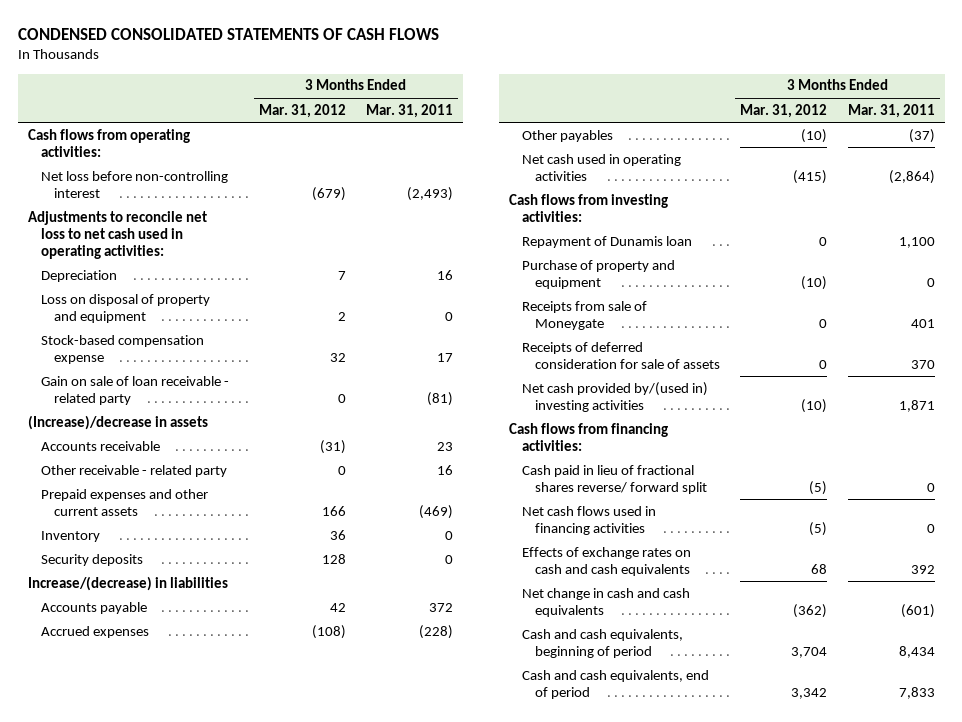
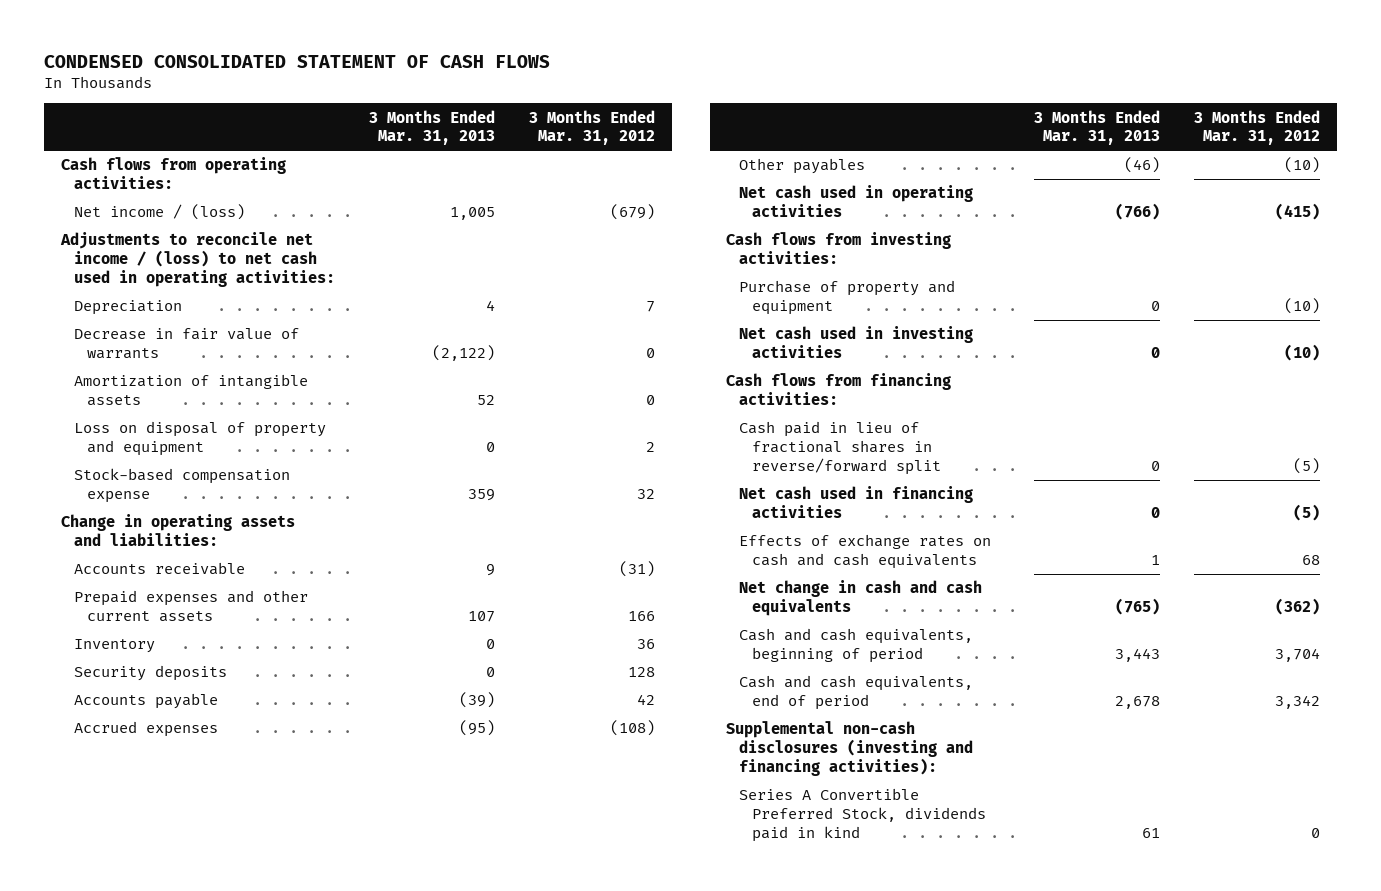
[17,27,439,40] CONDENSED CONSOLIDATED STATEMENTS OF CASH FLOWS -> [44,54,551,68] CONDENSED CONSOLIDATED STATEMENT OF CASH FLOWS
[366,103,454,118] Mar. 31, 2011 -> none
none -> [369,109,496,146] 3 Months Ended Mar. 31, 2013
[40,170,228,198] Net loss before non-controlling interest -> [74,204,246,221] Net income / (loss)
[27,210,207,259] Adjustments to reconcile net loss to net cash used in operating activities: -> [60,232,336,287] Adjustments to reconcile net income / (loss) to net cash used in operating activities:
none -> [74,328,300,360] Decrease in fair value of warrants
none -> [74,374,309,407] Amortization of intangible assets
[40,375,229,405] Gain on sale of loan receivable - related party -> none
[27,414,208,430] (Increase)/decrease in assets -> [61,514,296,547] Change in operating assets and liabilities:
[40,464,227,477] Other receivable - related party -> none
[27,575,228,591] Increase/(decrease) in liabilities -> none
[522,235,693,248] Repayment of Dunamis loan -> none
[522,300,648,330] Receipts from sale of Moneygate -> none
[522,341,721,369] Receipts of deferred consideration for sale of assets -> none
[522,381,709,412] Net cash provided by/(used in) investing activities -> [739,326,974,359] Net cash used in investing activities
[522,464,708,494] Cash paid in lieu of fractional shares reverse/ forward split -> [739,421,942,475] Cash paid in lieu of fractional shares in reverse/forward split
[522,505,657,535] Net cash flows used in financing activities -> [739,486,974,519] Net cash used in financing activities
none -> [726,721,974,776] Supplemental non-cash disclosures (investing and financing activities):
none -> [739,788,987,842] Series A Convertible Preferred Stock, dividends paid in kind

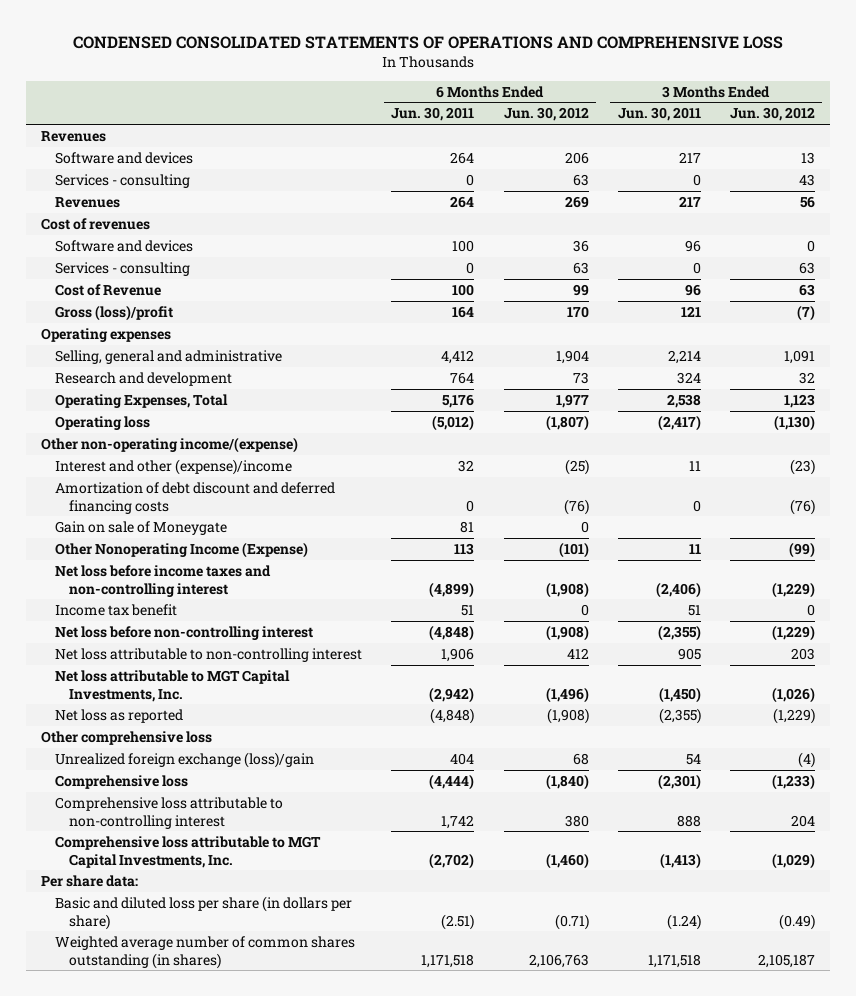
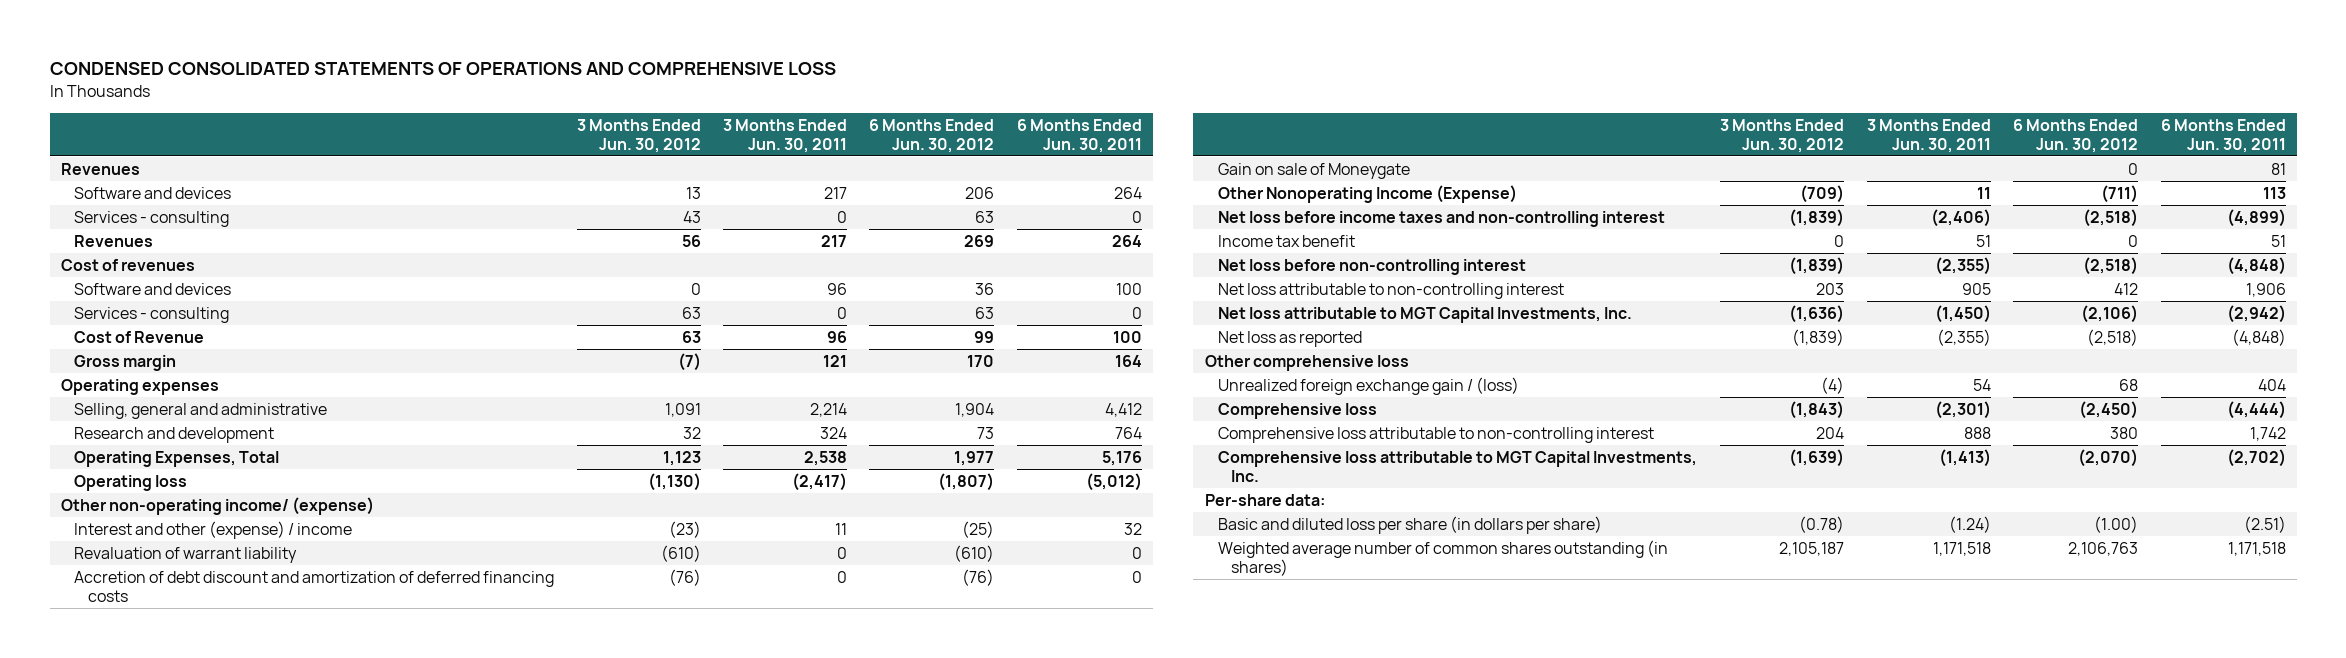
[55,304,174,321] Gross (loss)/profit -> [74,354,177,371] Gross margin
[40,436,298,453] Other non-operating income/(expense) -> [60,496,374,515] Other non-operating income/ (expense)
[55,458,293,475] Interest and other (expense)/income -> [74,520,353,539] Interest and other (expense) / income
none -> [74,546,298,563] Revaluation of warrant liability
[55,481,336,514] Amortization of debt discount and deferred financing costs -> [74,570,555,602] Accretion of debt discount and amortization of deferred financing costs
[558,541,589,558] (101) -> [2101,184,2139,203] (711)
[789,541,816,558] (99) -> [1800,184,1845,203] (709)
[545,581,589,598] (1,908) -> [2083,208,2139,227] (2,518)
[772,581,816,598] (1,229) -> [1789,208,1845,227] (1,839)
[545,624,589,641] (1,908) -> [2083,256,2139,275] (2,518)
[772,624,816,641] (1,229) -> [1789,256,1845,275] (1,839)
[545,686,589,703] (1,496) -> [2081,304,2139,323] (2,106)
[772,686,816,703] (1,026) -> [1789,304,1845,323] (1,636)
[546,707,589,724] (1,908) -> [2087,328,2139,346] (2,518)
[773,707,816,724] (1,229) -> [1792,328,1845,346] (1,839)
[55,751,315,768] Unrealized foreign exchange (loss)/gain -> [1217,376,1519,395] Unrealized foreign exchange gain / (loss)
[545,773,589,790] (1,840) -> [2079,400,2139,419] (2,450)
[772,773,816,790] (1,233) -> [1789,400,1845,419] (1,843)
[545,852,589,869] (1,460) -> [2078,448,2139,467] (2,070)
[772,852,816,869] (1,029) -> [1789,448,1845,467] (1,639)
[40,874,138,887] Per share data: -> [1204,493,1325,506] Per-share data:
[554,913,589,930] (0.71) -> [2094,515,2139,533] (1.00)
[779,913,816,930] (0.49) -> [1799,515,1845,533] (0.78)

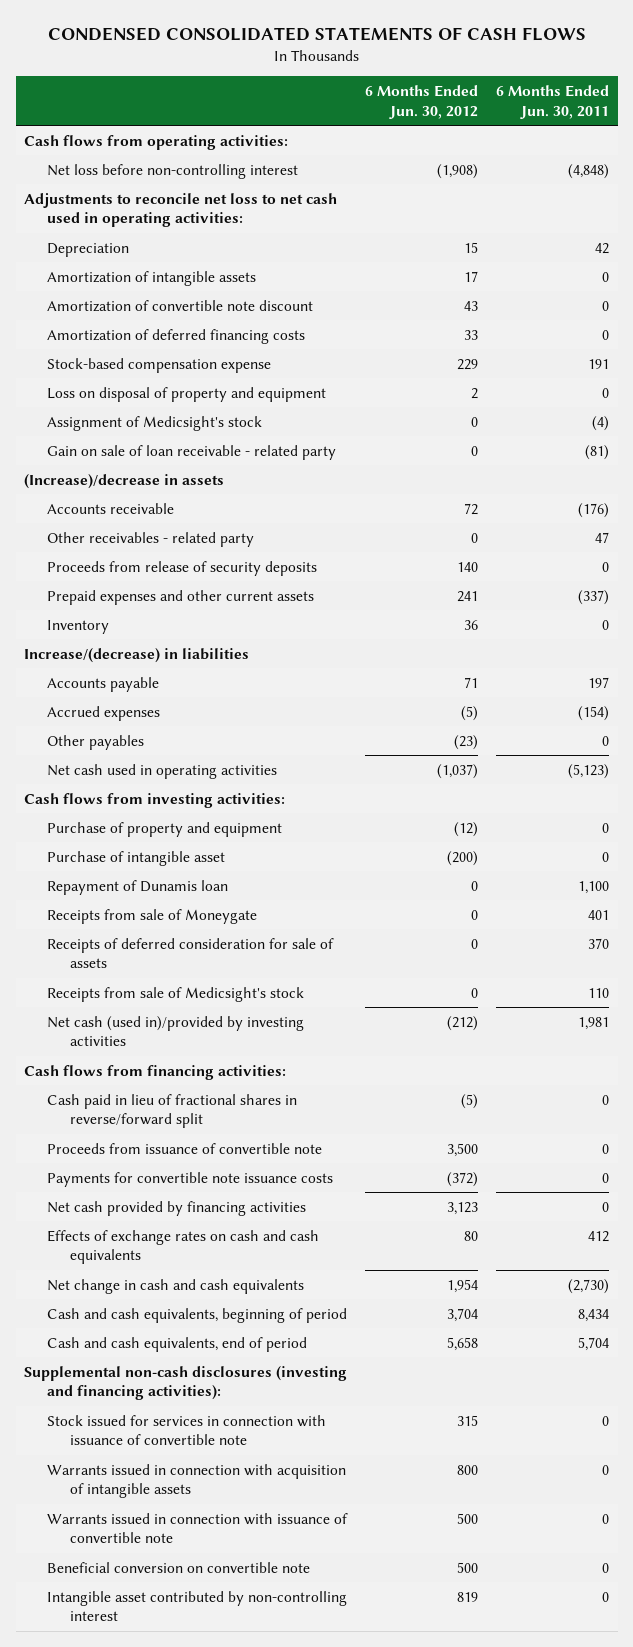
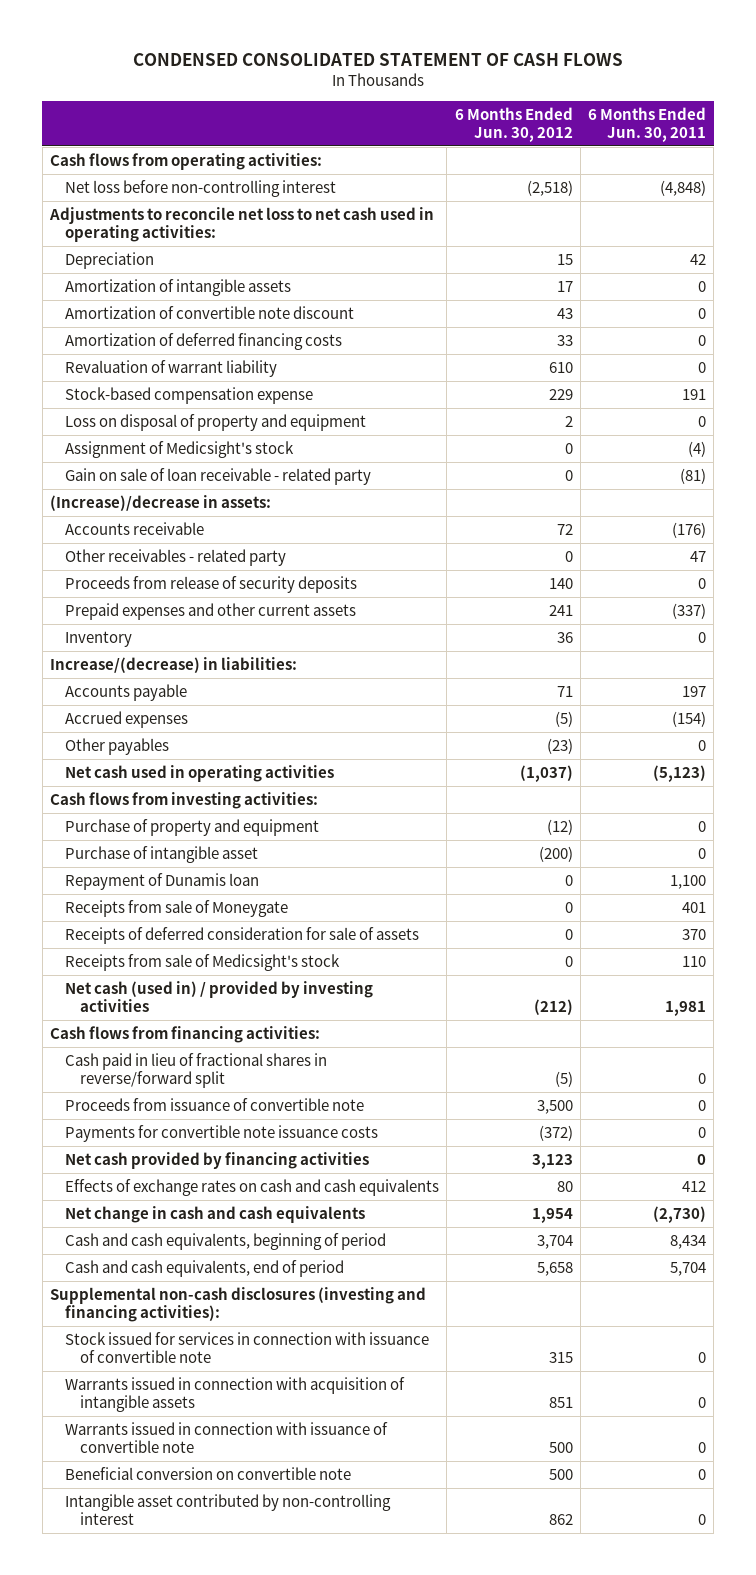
[47,26,586,41] CONDENSED CONSOLIDATED STATEMENTS OF CASH FLOWS -> [133,52,624,66] CONDENSED CONSOLIDATED STATEMENT OF CASH FLOWS
[437,163,479,179] (1,908) -> [526,179,573,196] (2,518)
none -> [65,359,278,377] Revaluation of warrant liability
[24,473,225,489] (Increase)/decrease in assets -> [50,494,272,511] (Increase)/decrease in assets:
[24,647,250,663] Increase/(decrease) in liabilities -> [50,656,298,673] Increase/(decrease) in liabilities:
[47,1015,305,1047] Net cash (used in)/provided by investing activities -> [65,980,374,1012] Net cash (used in) / provided by investing activities
[457,1464,479,1475] 800 -> [548,1396,573,1408] 851
[457,1591,479,1602] 819 -> [548,1513,573,1525] 862

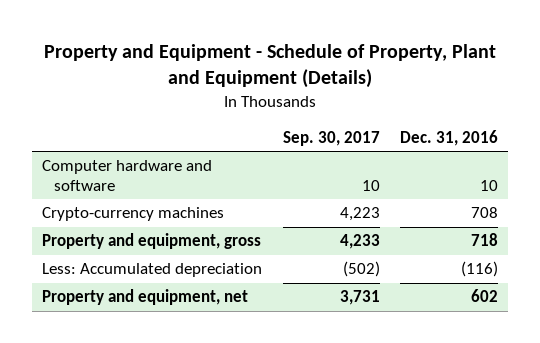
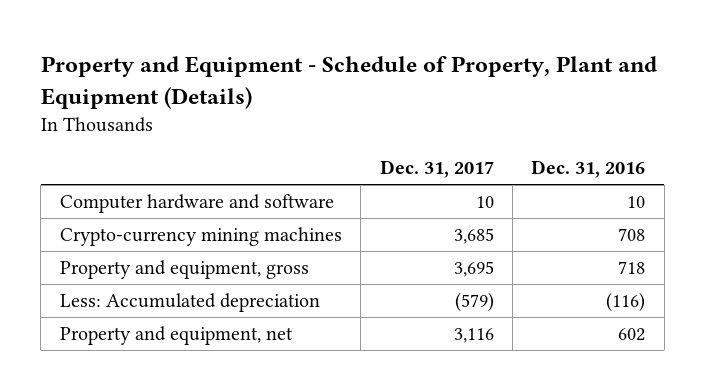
[282,130,380,146] Sep. 30, 2017 -> none
none -> [379,160,494,179] Dec. 31, 2017
[42,207,225,222] Crypto-currency machines -> [59,227,342,247] Crypto-currency mining machines

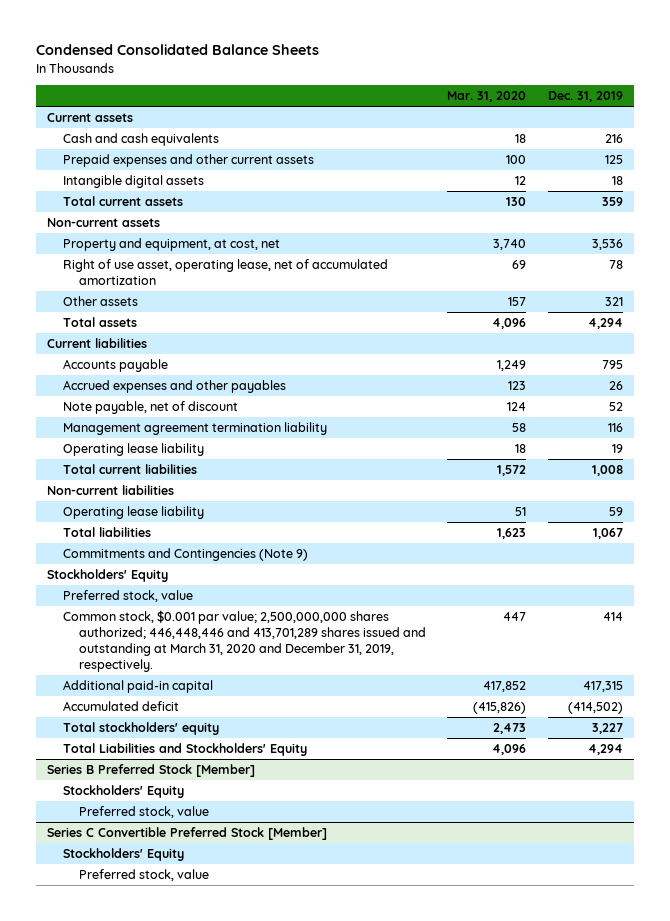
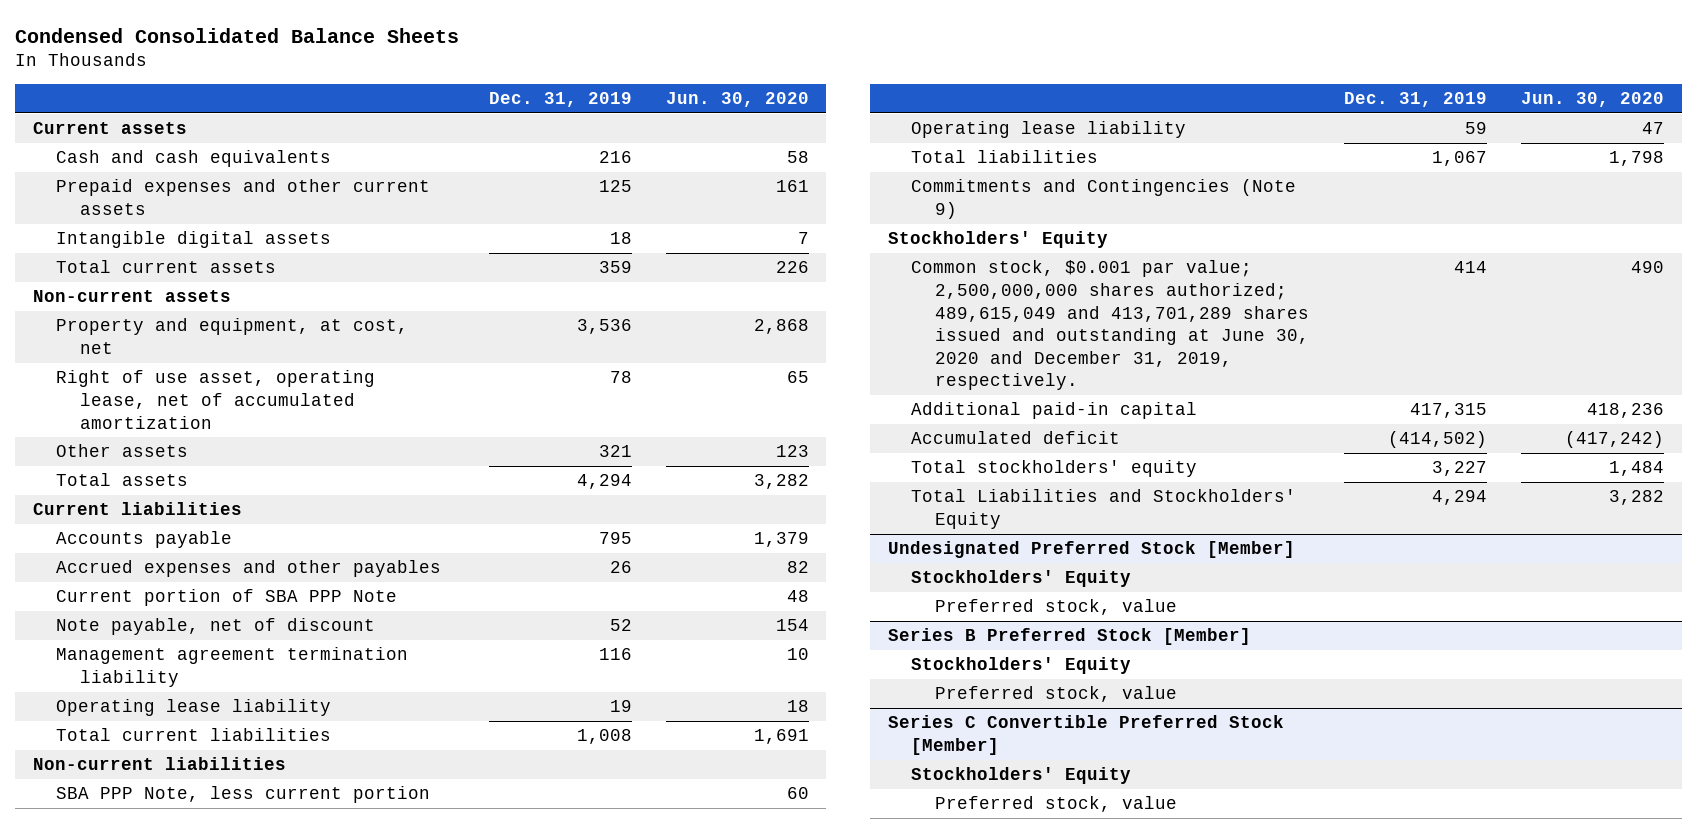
[447,91,527,103] Mar. 31, 2020 -> none
none -> [666,92,810,108] Jun. 30, 2020
none -> [56,589,398,607] Current portion of SBA PPP Note
none -> [56,786,431,804] SBA PPP Note, less current portion
[62,589,193,602] Preferred stock, value -> none
[62,609,426,672] Common stock, $0.001 par value; 2,500,000,000 shares authorized; 446,448,446 and 413,701,289 shares issued and outstanding at March 31, 2020 and December 31, 2019, respectively. -> [911,260,1310,391] Common stock, $0.001 par value; 2,500,000,000 shares authorized; 489,615,049 and 413,701,289 shares issued and outstanding at June 30, 2020 and December 31, 2019, respectively.
none -> [887,541,1295,559] Undesignated Preferred Stock [Member]
none -> [911,570,1132,588] Stockholders' Equity
none -> [935,599,1178,616] Preferred stock, value

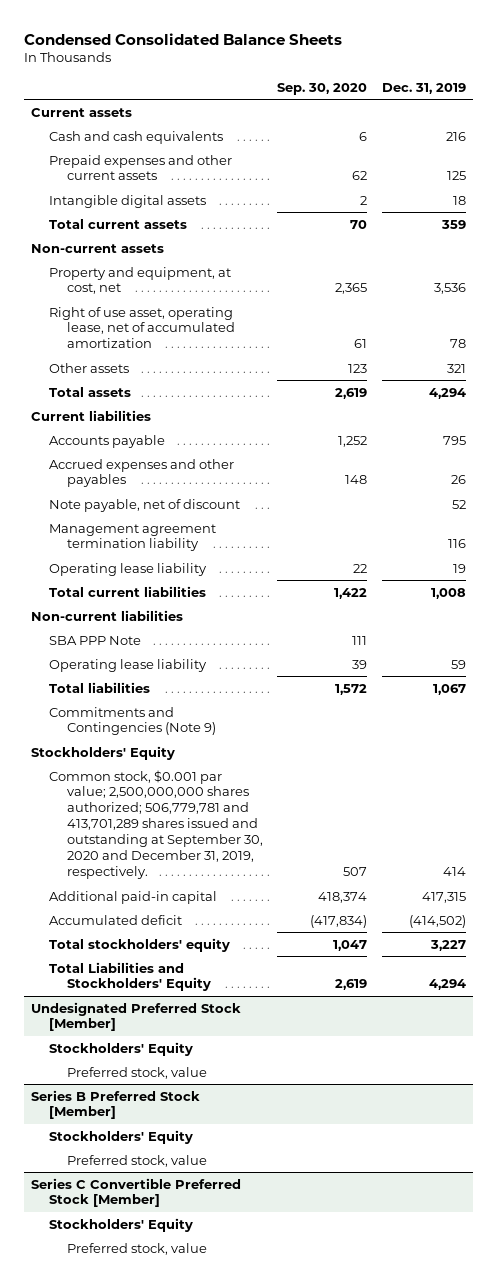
[666,92,810,108] Jun. 30, 2020 -> none
none -> [277,82,368,95] Sep. 30, 2020
[56,589,398,607] Current portion of SBA PPP Note -> none
[56,786,431,804] SBA PPP Note, less current portion -> [49,635,142,645] SBA PPP Note
[911,260,1310,391] Common stock, $0.001 par value; 2,500,000,000 shares authorized; 489,615,049 and 413,701,289 shares issued and outstanding at June 30, 2020 and December 31, 2019, respectively. -> [49,769,264,880] Common stock, $0.001 par value; 2,500,000,000 shares authorized; 506,779,781 and 413,701,289 shares issued and outstanding at September 30, 2020 and December 31, 2019, respectively.

